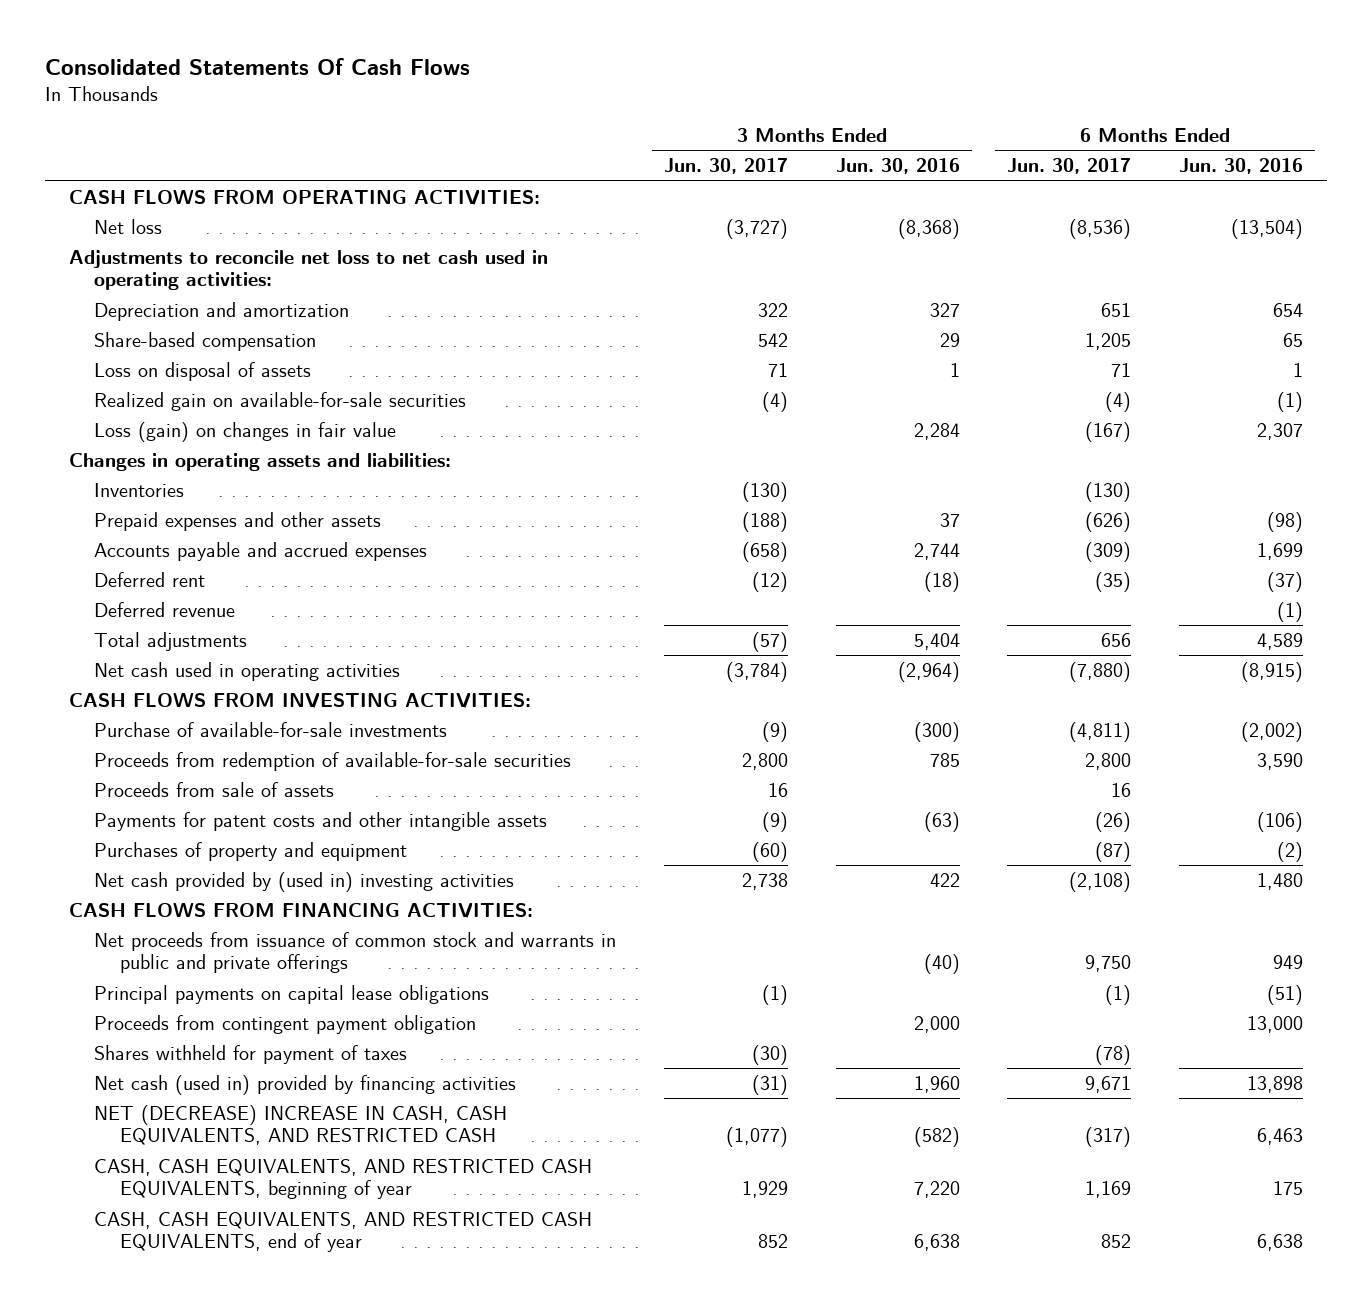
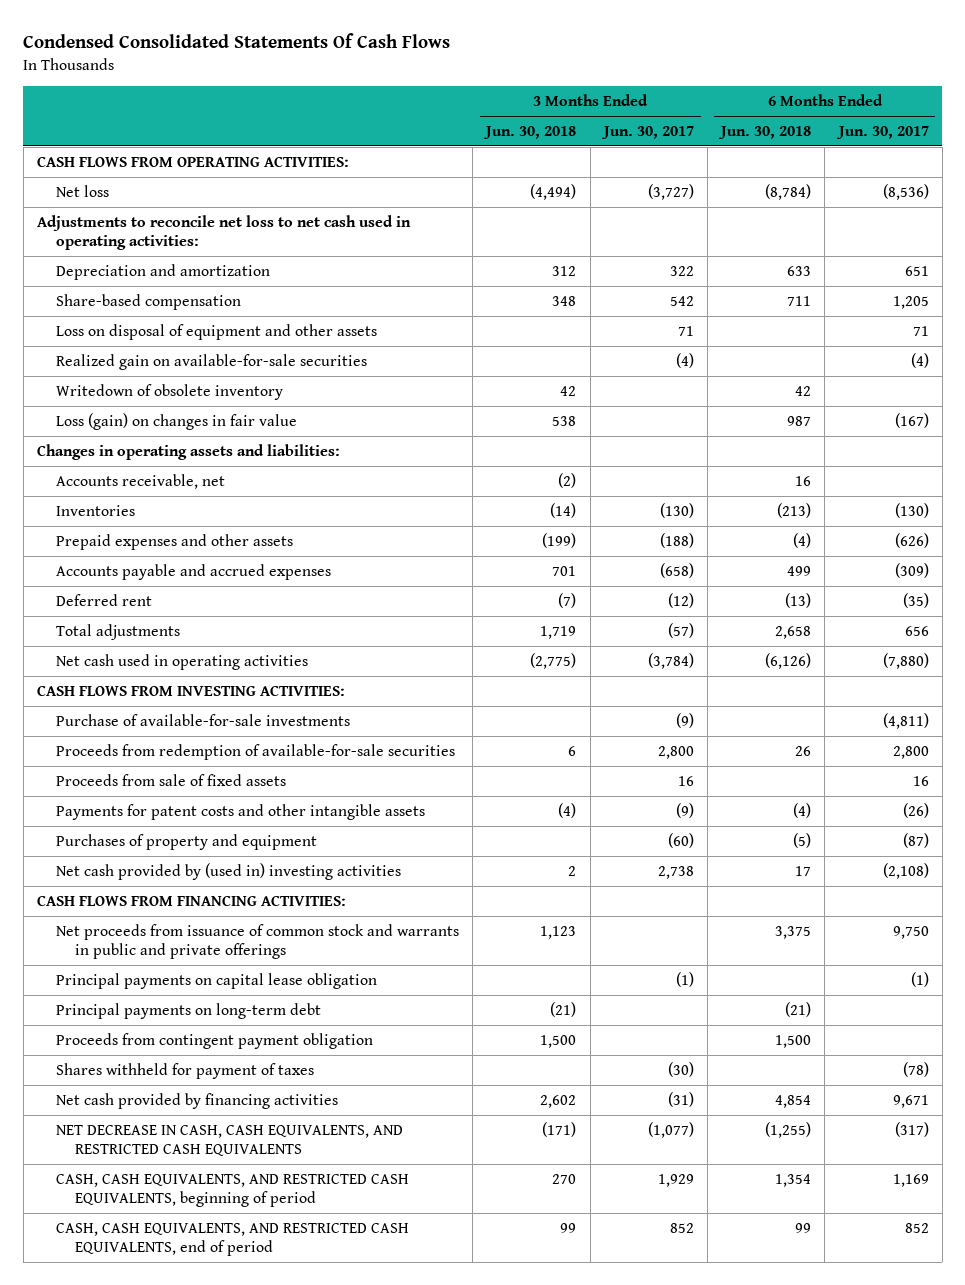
[44,57,470,75] Consolidated Statements Of Cash Flows -> [23,33,451,49] Condensed Consolidated Statements Of Cash Flows
[835,158,960,175] Jun. 30, 2016 -> none
[1178,158,1303,175] Jun. 30, 2016 -> none
none -> [483,125,577,139] Jun. 30, 2018
none -> [718,125,812,139] Jun. 30, 2018
[94,361,312,381] Loss on disposal of assets -> [56,323,378,340] Loss on disposal of equipment and other assets
none -> [56,383,284,400] Writedown of obsolete inventory
none -> [56,473,226,489] Accounts receivable, net
[94,601,236,617] Deferred revenue -> none
[94,781,335,797] Proceeds from sale of assets -> [56,773,287,786] Proceeds from sale of fixed assets
[94,984,490,1004] Principal payments on capital lease obligations -> [56,972,378,989] Principal payments on capital lease obligation
none -> [56,1002,322,1019] Principal payments on long-term debt
[94,1074,517,1095] Net cash (used in) provided by financing activities -> [56,1092,339,1109] Net cash provided by financing activities
[94,1104,508,1146] NET (DECREASE) INCREASE IN CASH, CASH EQUIVALENTS, AND RESTRICTED CASH -> [56,1124,404,1157] NET DECREASE IN CASH, CASH EQUIVALENTS, AND RESTRICTED CASH EQUIVALENTS
[94,1158,593,1200] CASH, CASH EQUIVALENTS, AND RESTRICTED CASH EQUIVALENTS, beginning of year -> [56,1173,410,1208] CASH, CASH EQUIVALENTS, AND RESTRICTED CASH EQUIVALENTS, beginning of period
[94,1211,593,1253] CASH, CASH EQUIVALENTS, AND RESTRICTED CASH EQUIVALENTS, end of year -> [56,1222,410,1257] CASH, CASH EQUIVALENTS, AND RESTRICTED CASH EQUIVALENTS, end of period

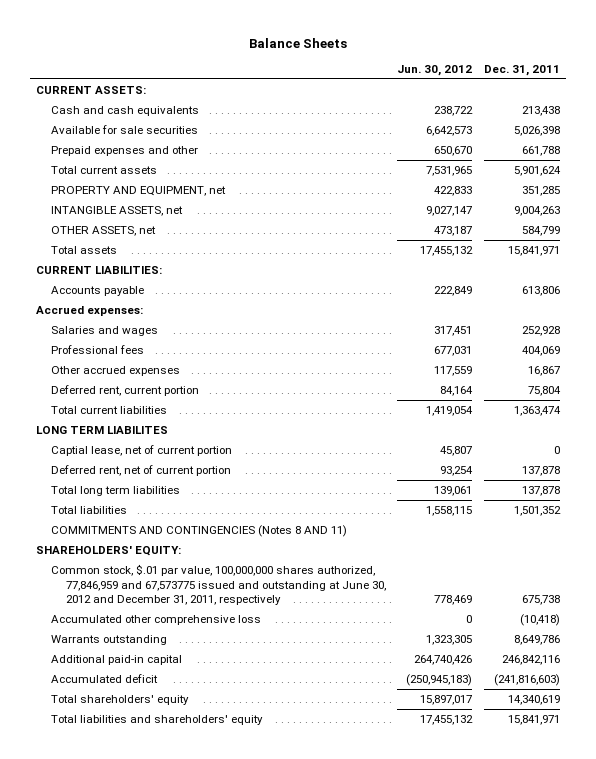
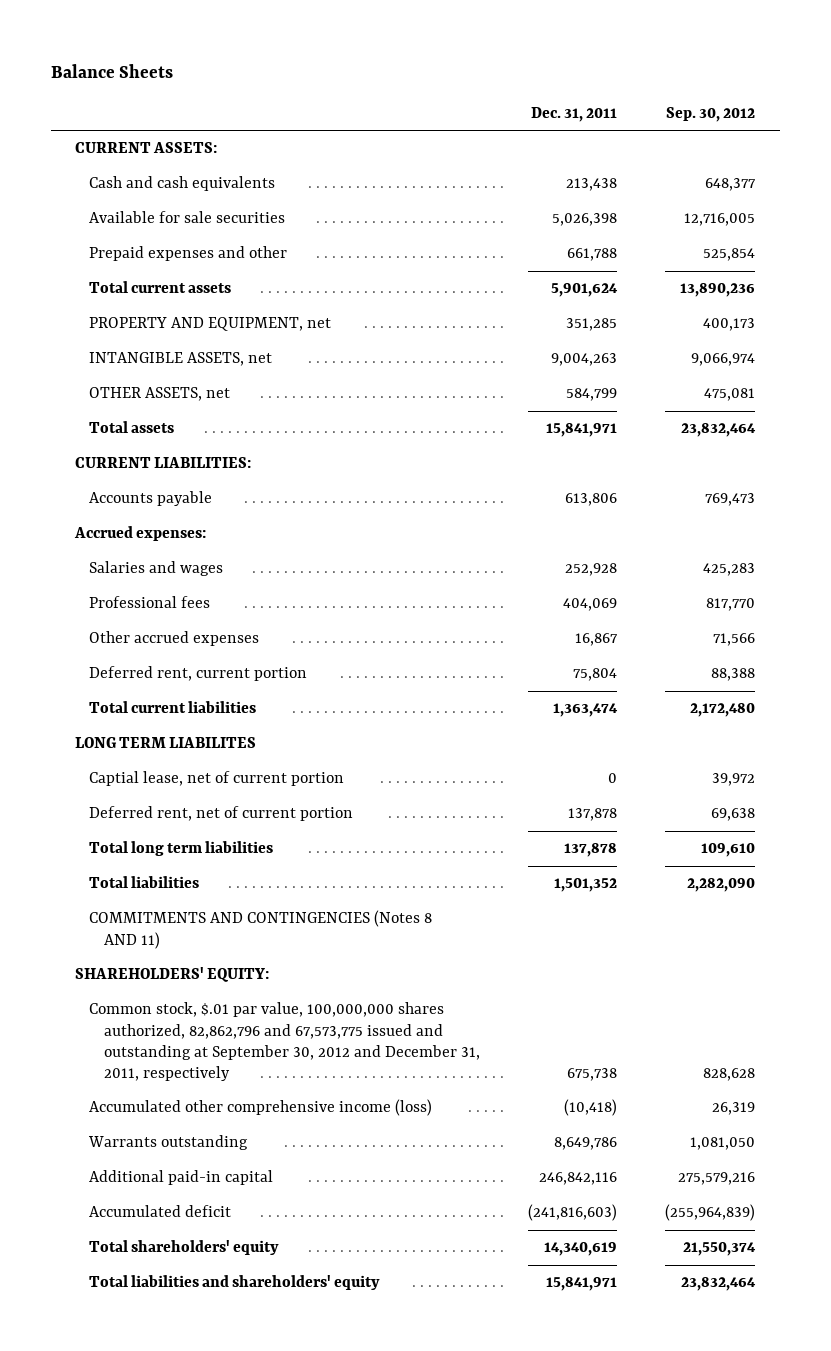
[397,65,473,77] Jun. 30, 2012 -> none
none -> [666,106,756,122] Sep. 30, 2012
[50,563,386,606] Common stock, $.01 par value, 100,000,000 shares authorized, 77,846,959 and 67,573775 issued and outstanding at June 30, 2012 and December 31, 2011, respectively -> [89,1002,480,1081] Common stock, $.01 par value, 100,000,000 shares authorized, 82,862,796 and 67,573,775 issued and outstanding at September 30, 2012 and December 31, 2011, respectively
[50,614,261,625] Accumulated other comprehensive loss -> [89,1099,433,1117] Accumulated other comprehensive income (loss)

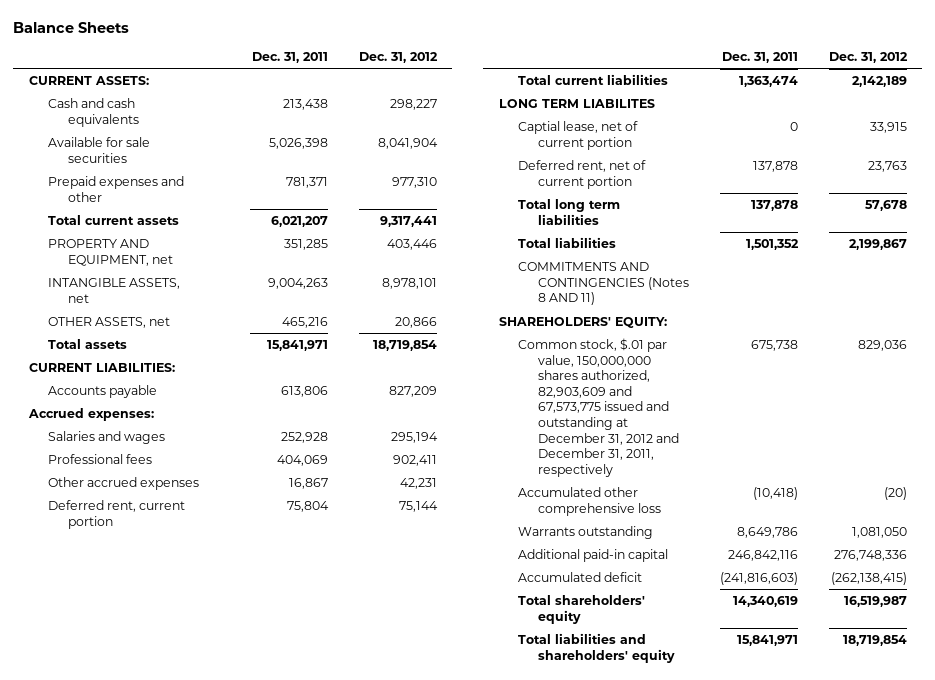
[666,106,756,122] Sep. 30, 2012 -> none
none -> [358,52,438,64] Dec. 31, 2012
[567,248,618,262] 661,788 -> [285,177,328,189] 781,371
[551,283,619,298] 5,901,624 -> [270,216,328,228] 6,021,207
[566,388,618,402] 584,799 -> [281,317,328,329] 465,216
[89,1002,480,1081] Common stock, $.01 par value, 100,000,000 shares authorized, 82,862,796 and 67,573,775 issued and outstanding at September 30, 2012 and December 31, 2011, respectively -> [518,338,679,477] Common stock, $.01 par value, 150,000,000 shares authorized, 82,903,609 and 67,573,775 issued and outstanding at December 31, 2012 and December 31, 2011, respectively
[89,1099,433,1117] Accumulated other comprehensive income (loss) -> [518,487,661,516] Accumulated other comprehensive loss

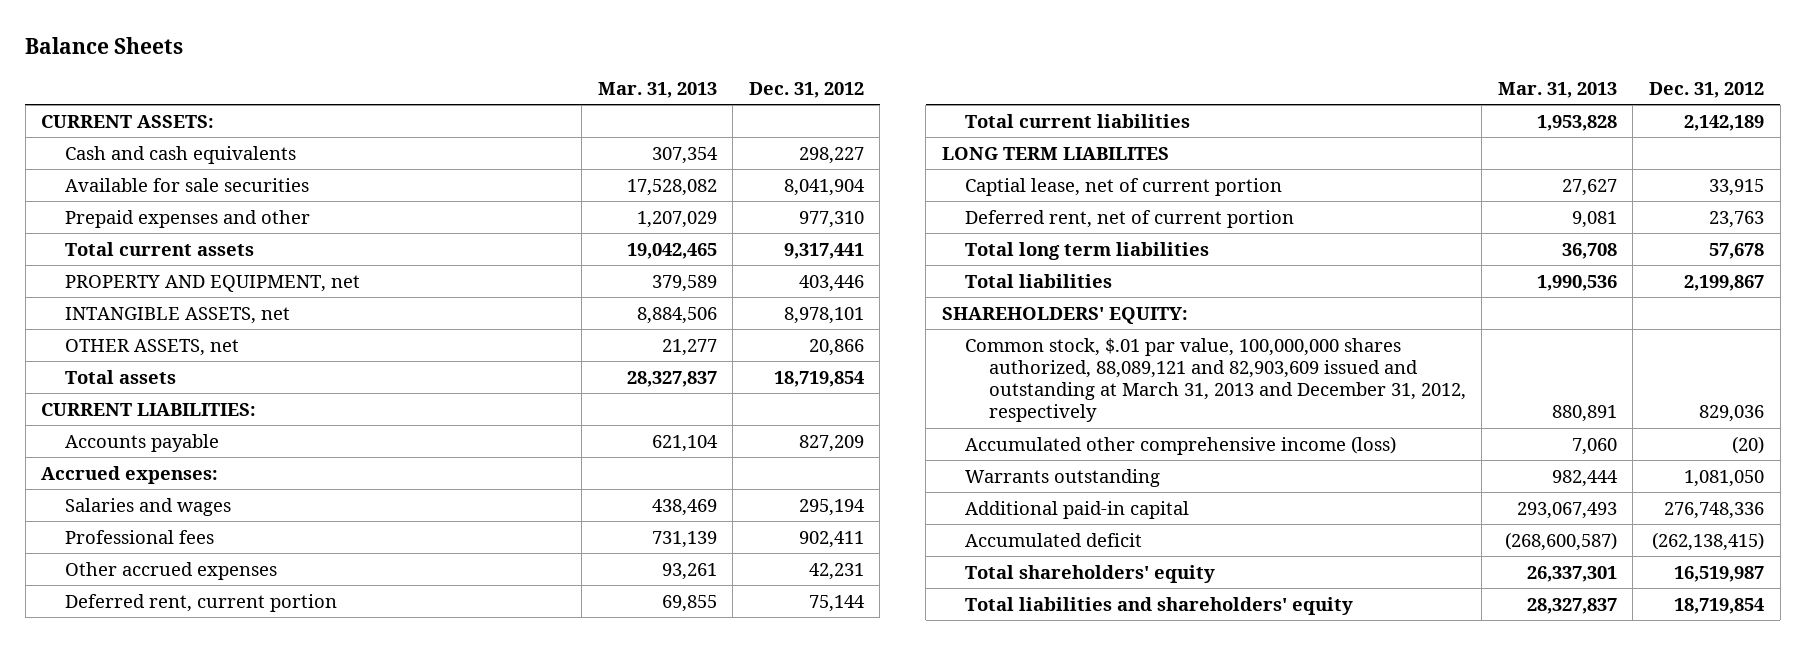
[251,52,328,64] Dec. 31, 2011 -> none
none -> [597,81,717,98] Mar. 31, 2013
[518,262,689,306] COMMITMENTS AND CONTINGENCIES (Notes 8 AND 11) -> none
[518,338,679,477] Common stock, $.01 par value, 150,000,000 shares authorized, 82,903,609 and 67,573,775 issued and outstanding at December 31, 2012 and December 31, 2011, respectively -> [965,337,1466,423] Common stock, $.01 par value, 100,000,000 shares authorized, 88,089,121 and 82,903,609 issued and outstanding at March 31, 2013 and December 31, 2012, respectively
[518,487,661,516] Accumulated other comprehensive loss -> [965,435,1397,455] Accumulated other comprehensive income (loss)

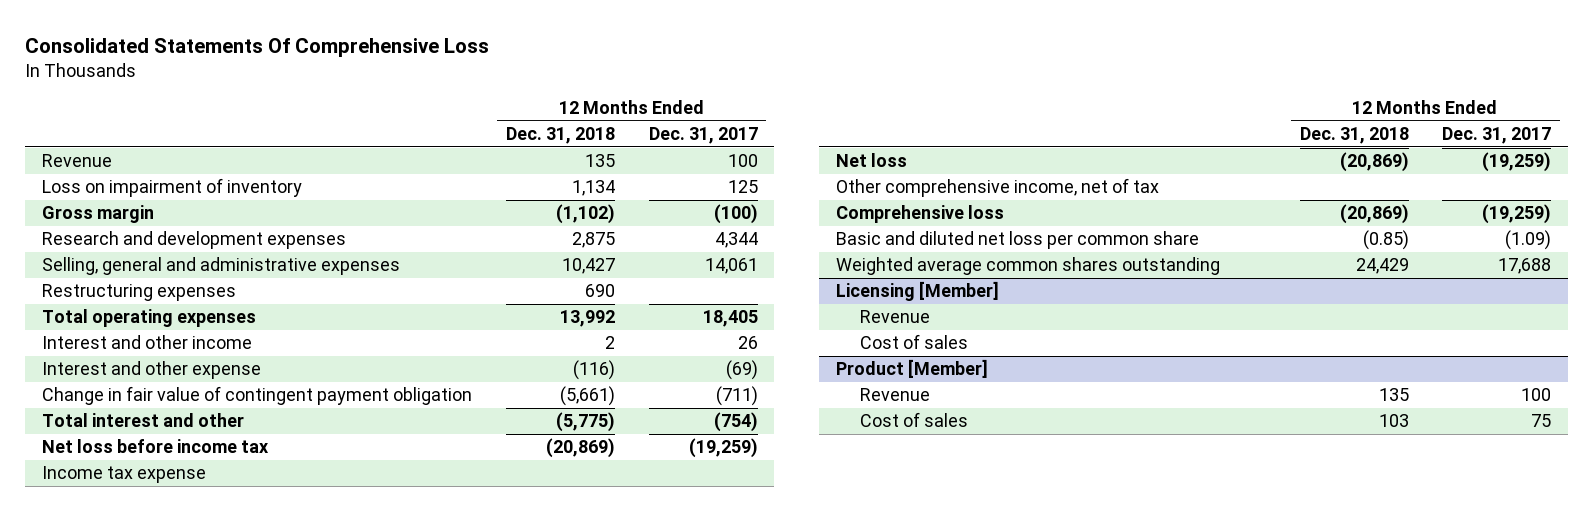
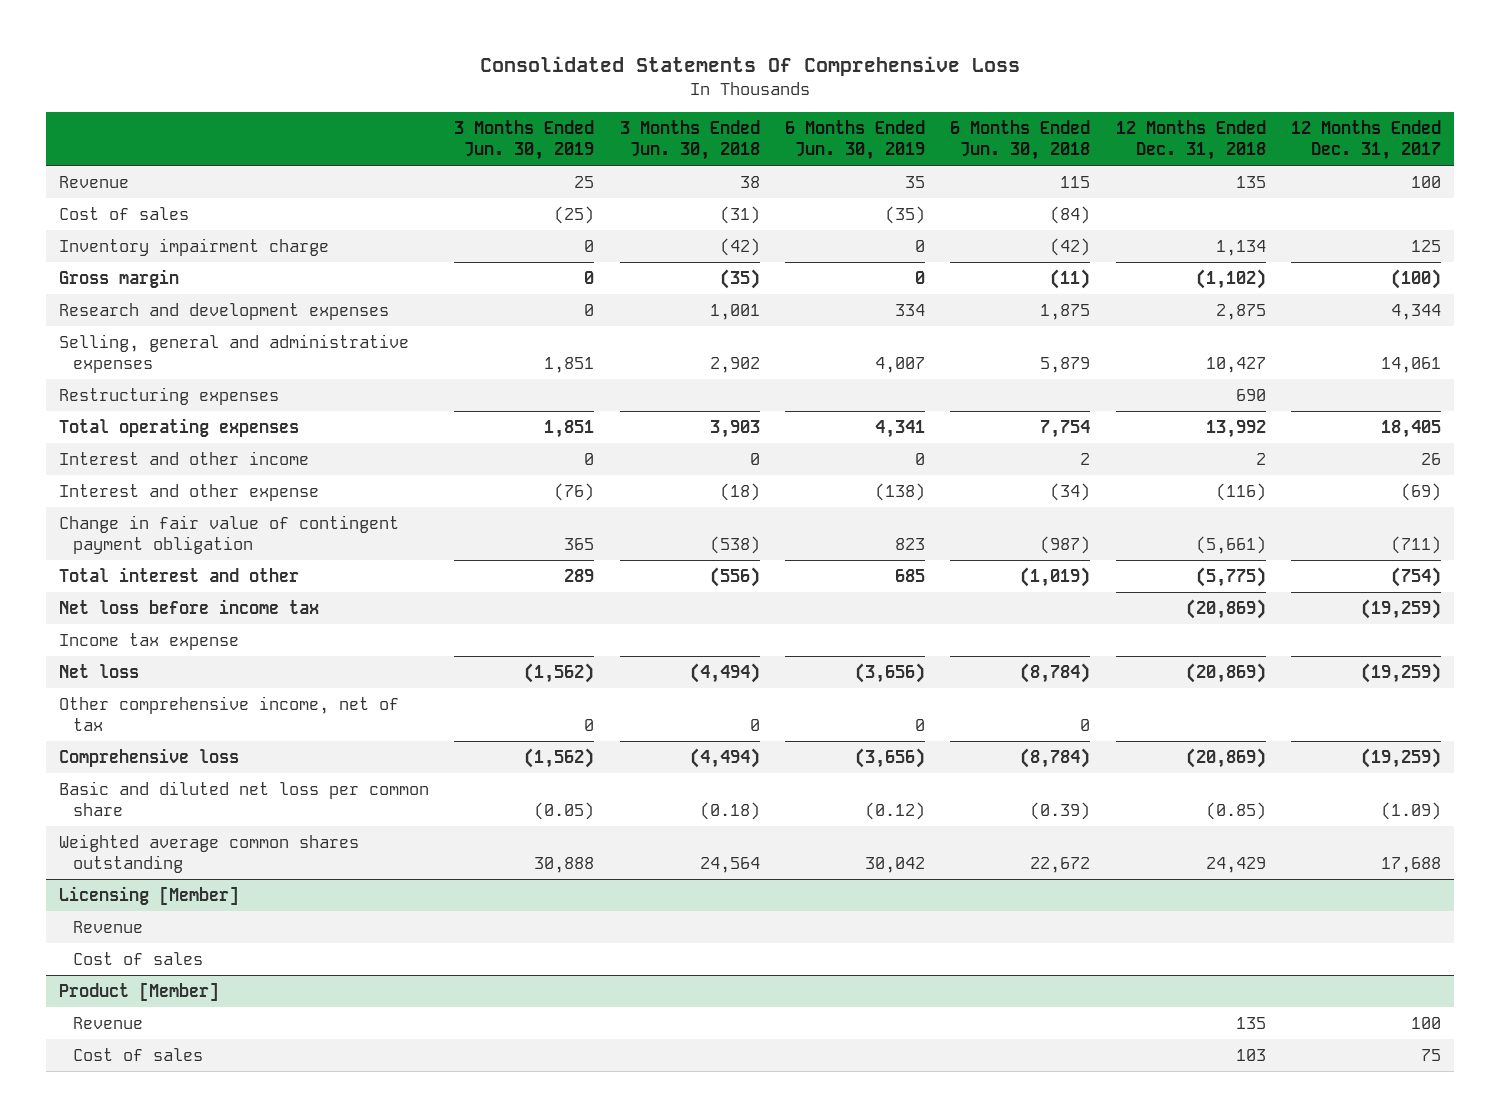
none -> [454,119,595,161] 3 Months Ended Jun. 30, 2019
none -> [619,119,760,161] 3 Months Ended Jun. 30, 2018
none -> [785,119,926,161] 6 Months Ended Jun. 30, 2019
none -> [950,119,1091,161] 6 Months Ended Jun. 30, 2018
none -> [58,206,189,220] Cost of sales
[42,178,303,198] Loss on impairment of inventory -> [58,237,329,256] Inventory impairment charge

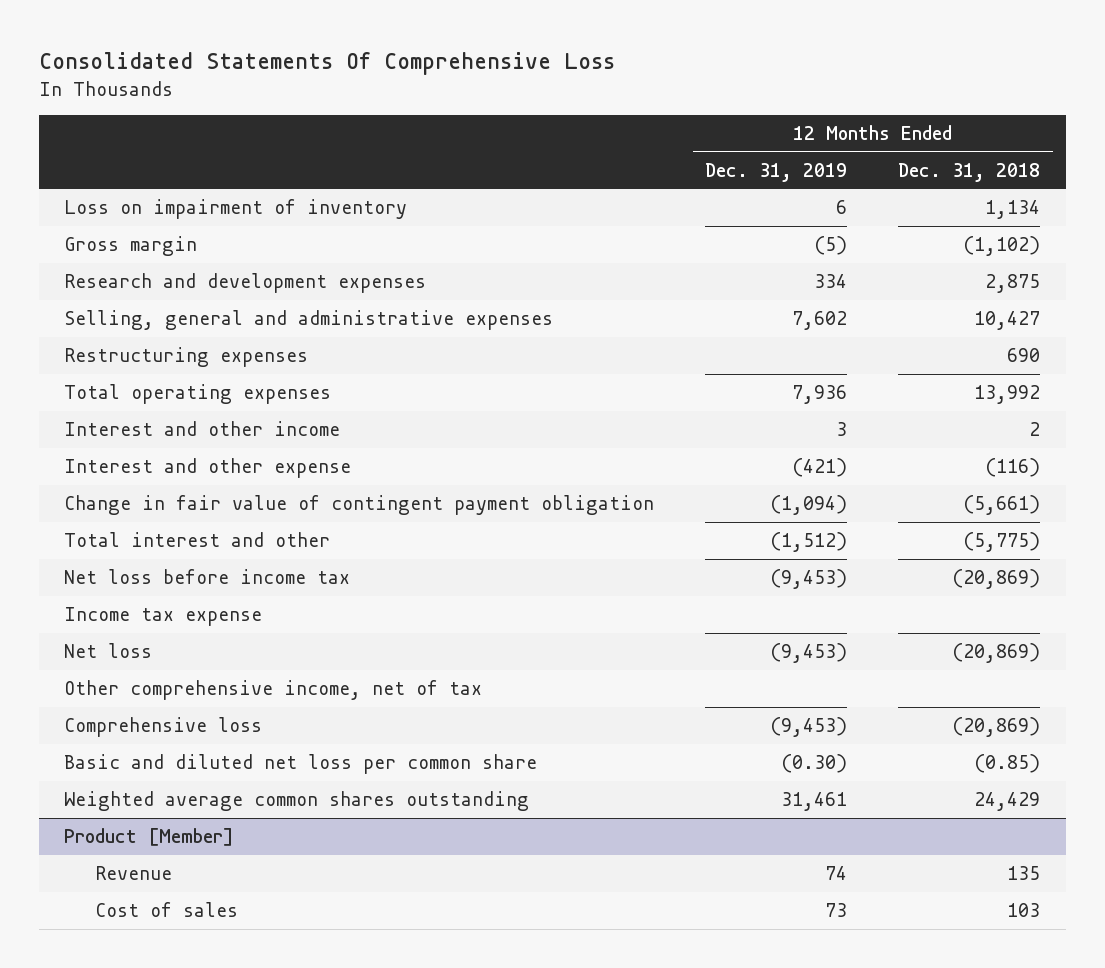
[454,119,595,161] 3 Months Ended Jun. 30, 2019 -> none
[619,119,760,161] 3 Months Ended Jun. 30, 2018 -> none
[785,119,926,161] 6 Months Ended Jun. 30, 2019 -> none
[950,119,1091,161] 6 Months Ended Jun. 30, 2018 -> none
[1291,119,1442,161] 12 Months Ended Dec. 31, 2017 -> none
none -> [705,162,848,182] Dec. 31, 2019
[58,175,129,188] Revenue -> none
[58,206,189,220] Cost of sales -> none
[58,237,329,256] Inventory impairment charge -> [64,199,408,220] Loss on impairment of inventory
[58,885,239,905] Licensing [Member] -> none
[73,920,144,933] Revenue -> none
[73,951,204,965] Cost of sales -> none

